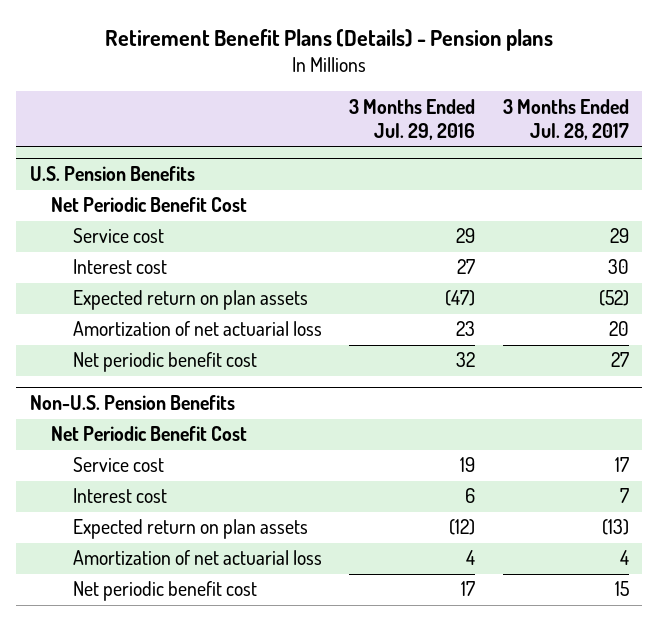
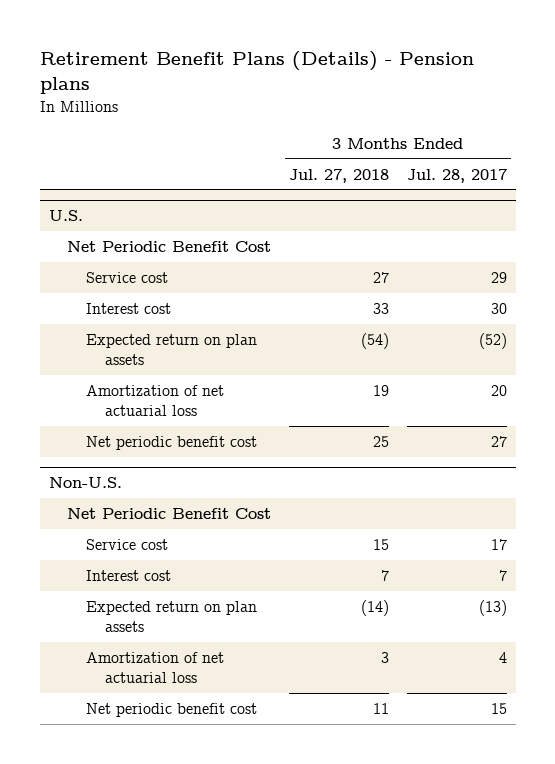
[349,98,476,140] 3 Months Ended Jul. 29, 2016 -> none
none -> [289,168,390,183] Jul. 27, 2018
[29,166,195,182] U.S. Pension Benefits -> [48,210,83,222] U.S.
[29,395,235,411] Non-U.S. Pension Benefits -> [48,477,122,489] Non-U.S.

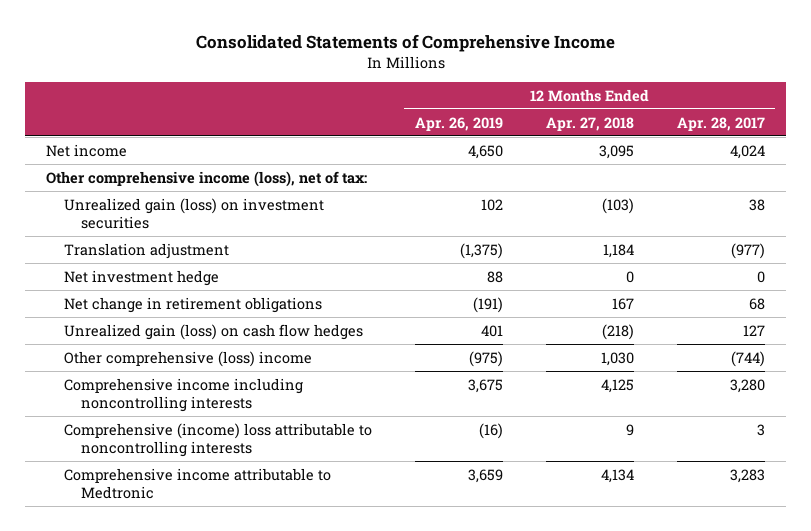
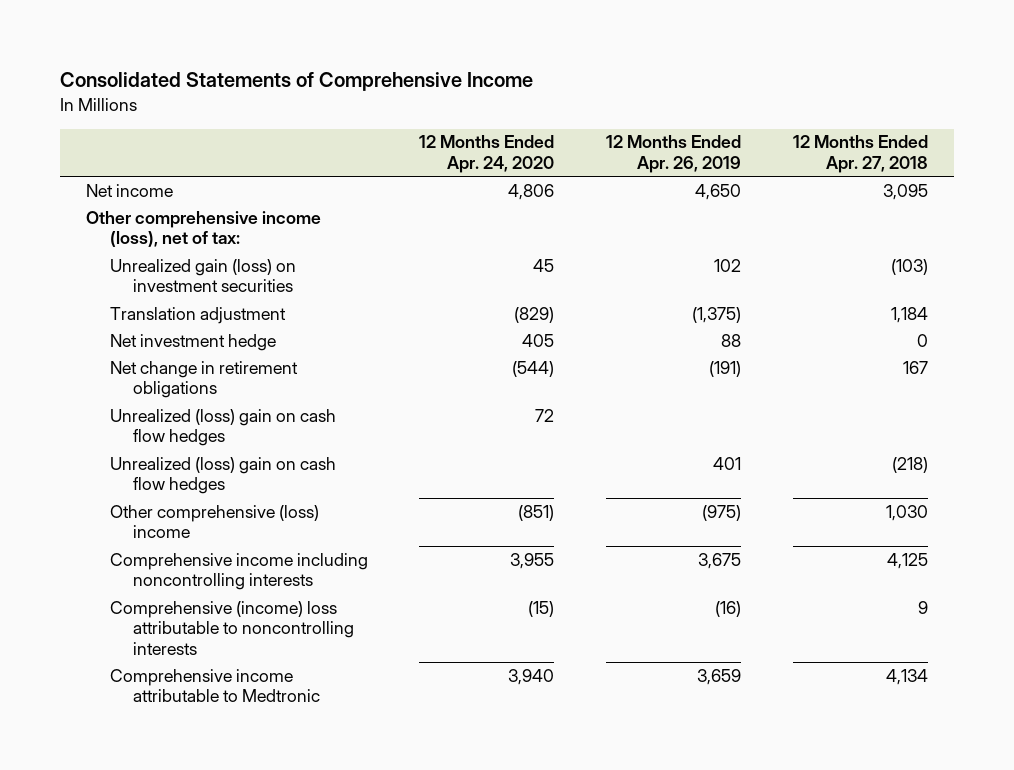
[676,116,765,131] Apr. 28, 2017 -> none
none -> [419,135,555,173] 12 Months Ended Apr. 24, 2020
none -> [109,408,336,447] Unrealized (loss) gain on cash flow hedges
[63,323,363,340] Unrealized gain (loss) on cash flow hedges -> [109,456,336,495] Unrealized (loss) gain on cash flow hedges

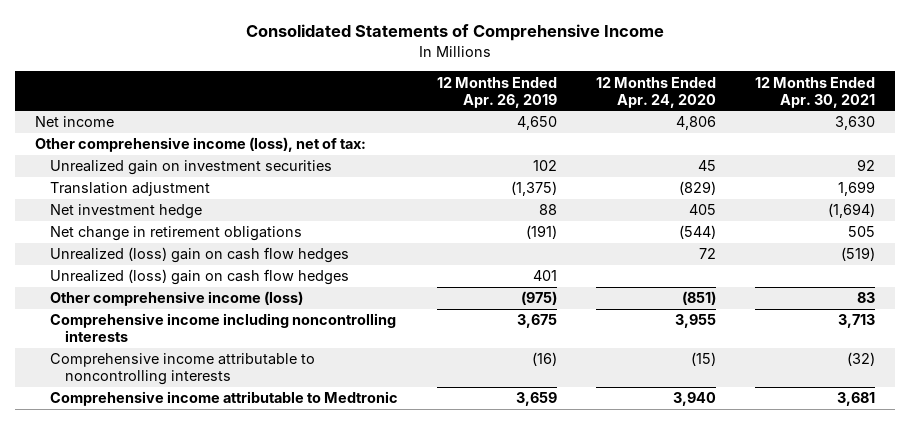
[793,135,929,173] 12 Months Ended Apr. 27, 2018 -> none
none -> [755,76,876,108] 12 Months Ended Apr. 30, 2021
[109,258,296,293] Unrealized gain (loss) on investment securities -> [49,160,332,176] Unrealized gain on investment securities
[109,504,319,539] Other comprehensive (loss) income -> [49,291,303,307] Other comprehensive income (loss)
[109,600,354,655] Comprehensive (income) loss attributable to noncontrolling interests -> [49,353,315,386] Comprehensive income attributable to noncontrolling interests

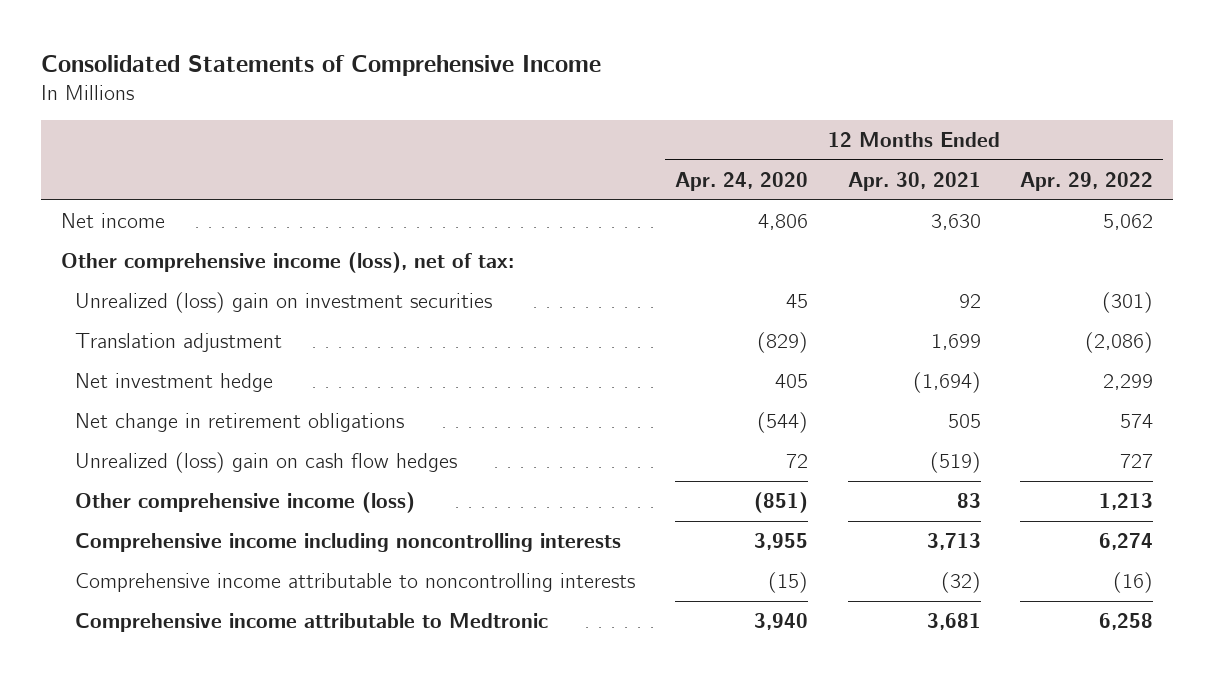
[437,76,558,108] 12 Months Ended Apr. 26, 2019 -> none
none -> [1020,171,1154,191] Apr. 29, 2022
[49,160,332,176] Unrealized gain on investment securities -> [75,291,493,313] Unrealized (loss) gain on investment securities
[49,269,349,286] Unrealized (loss) gain on cash flow hedges -> none

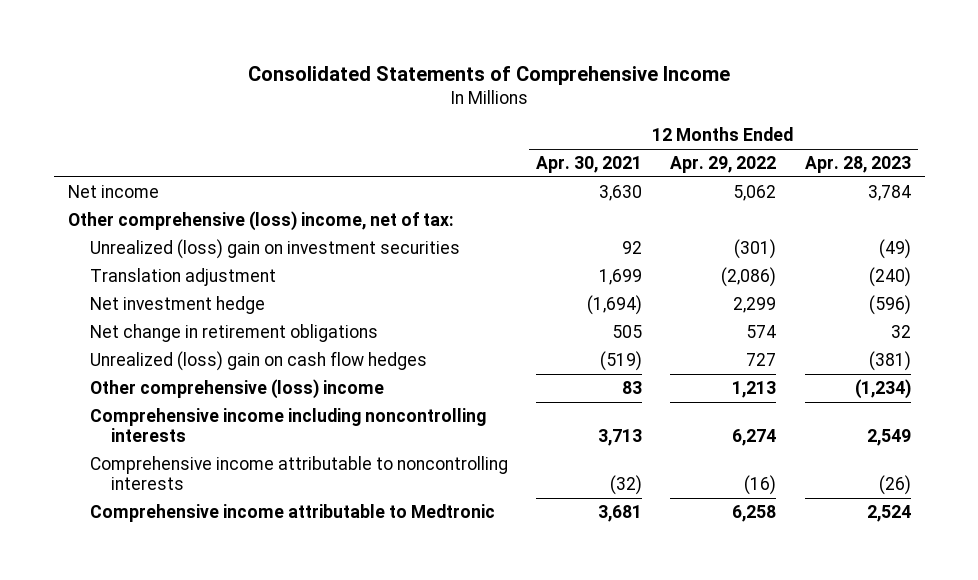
[674,171,808,191] Apr. 24, 2020 -> none
none -> [804,156,911,174] Apr. 28, 2023
[60,251,514,273] Other comprehensive income (loss), net of tax: -> [67,210,454,231] Other comprehensive (loss) income, net of tax:
[75,491,416,513] Other comprehensive income (loss) -> [89,378,384,399] Other comprehensive (loss) income

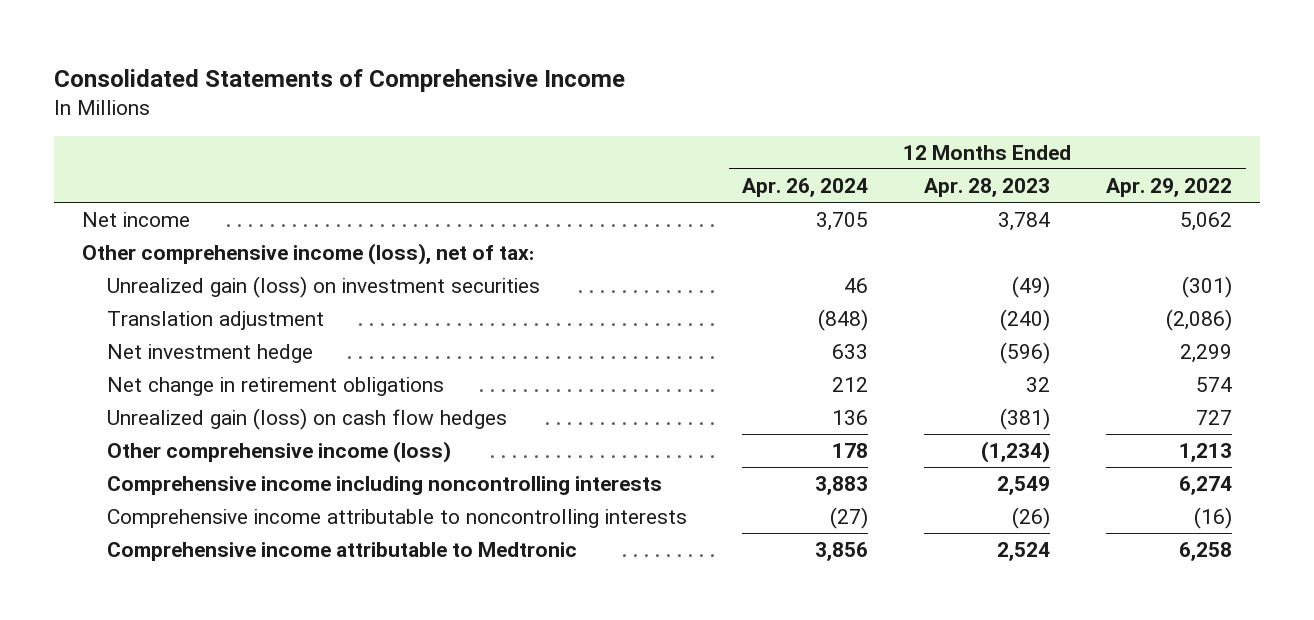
[535,156,642,174] Apr. 30, 2021 -> none
none -> [742,178,869,198] Apr. 26, 2024
[67,210,454,231] Other comprehensive (loss) income, net of tax: -> [82,243,535,266] Other comprehensive income (loss), net of tax:
[89,238,460,259] Unrealized (loss) gain on investment securities -> [106,276,540,299] Unrealized gain (loss) on investment securities
[89,350,427,371] Unrealized (loss) gain on cash flow hedges -> [106,408,507,431] Unrealized gain (loss) on cash flow hedges
[89,378,384,399] Other comprehensive (loss) income -> [106,441,451,464] Other comprehensive income (loss)

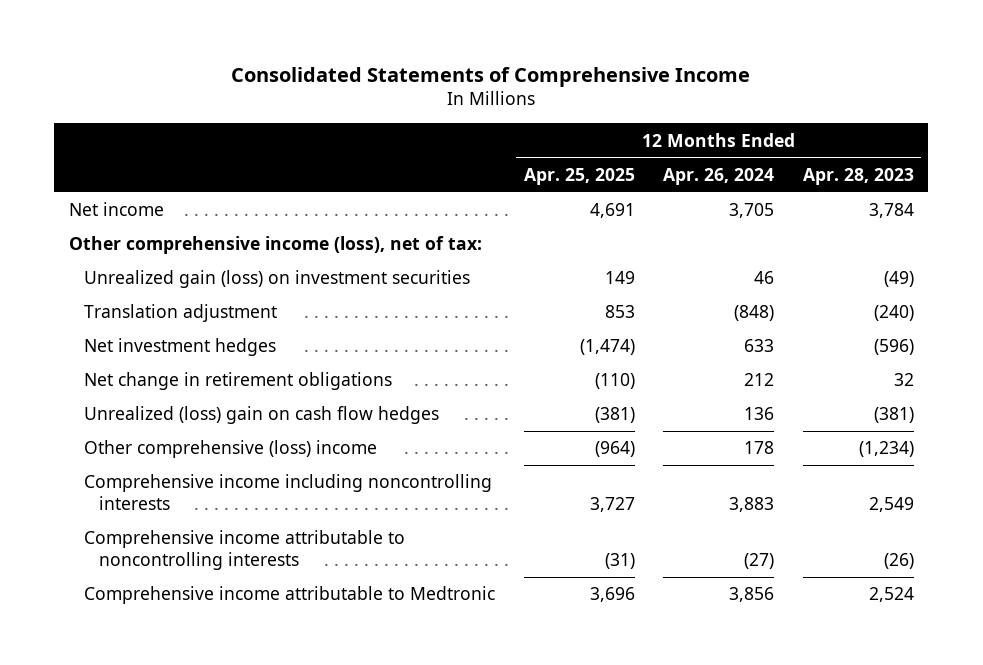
[1106,178,1233,198] Apr. 29, 2022 -> none
none -> [523,167,635,185] Apr. 25, 2025
[106,344,313,364] Net investment hedge -> [84,338,277,357] Net investment hedges
[106,408,507,431] Unrealized gain (loss) on cash flow hedges -> [84,406,440,425] Unrealized (loss) gain on cash flow hedges
[106,441,451,464] Other comprehensive income (loss) -> [84,440,378,459] Other comprehensive (loss) income

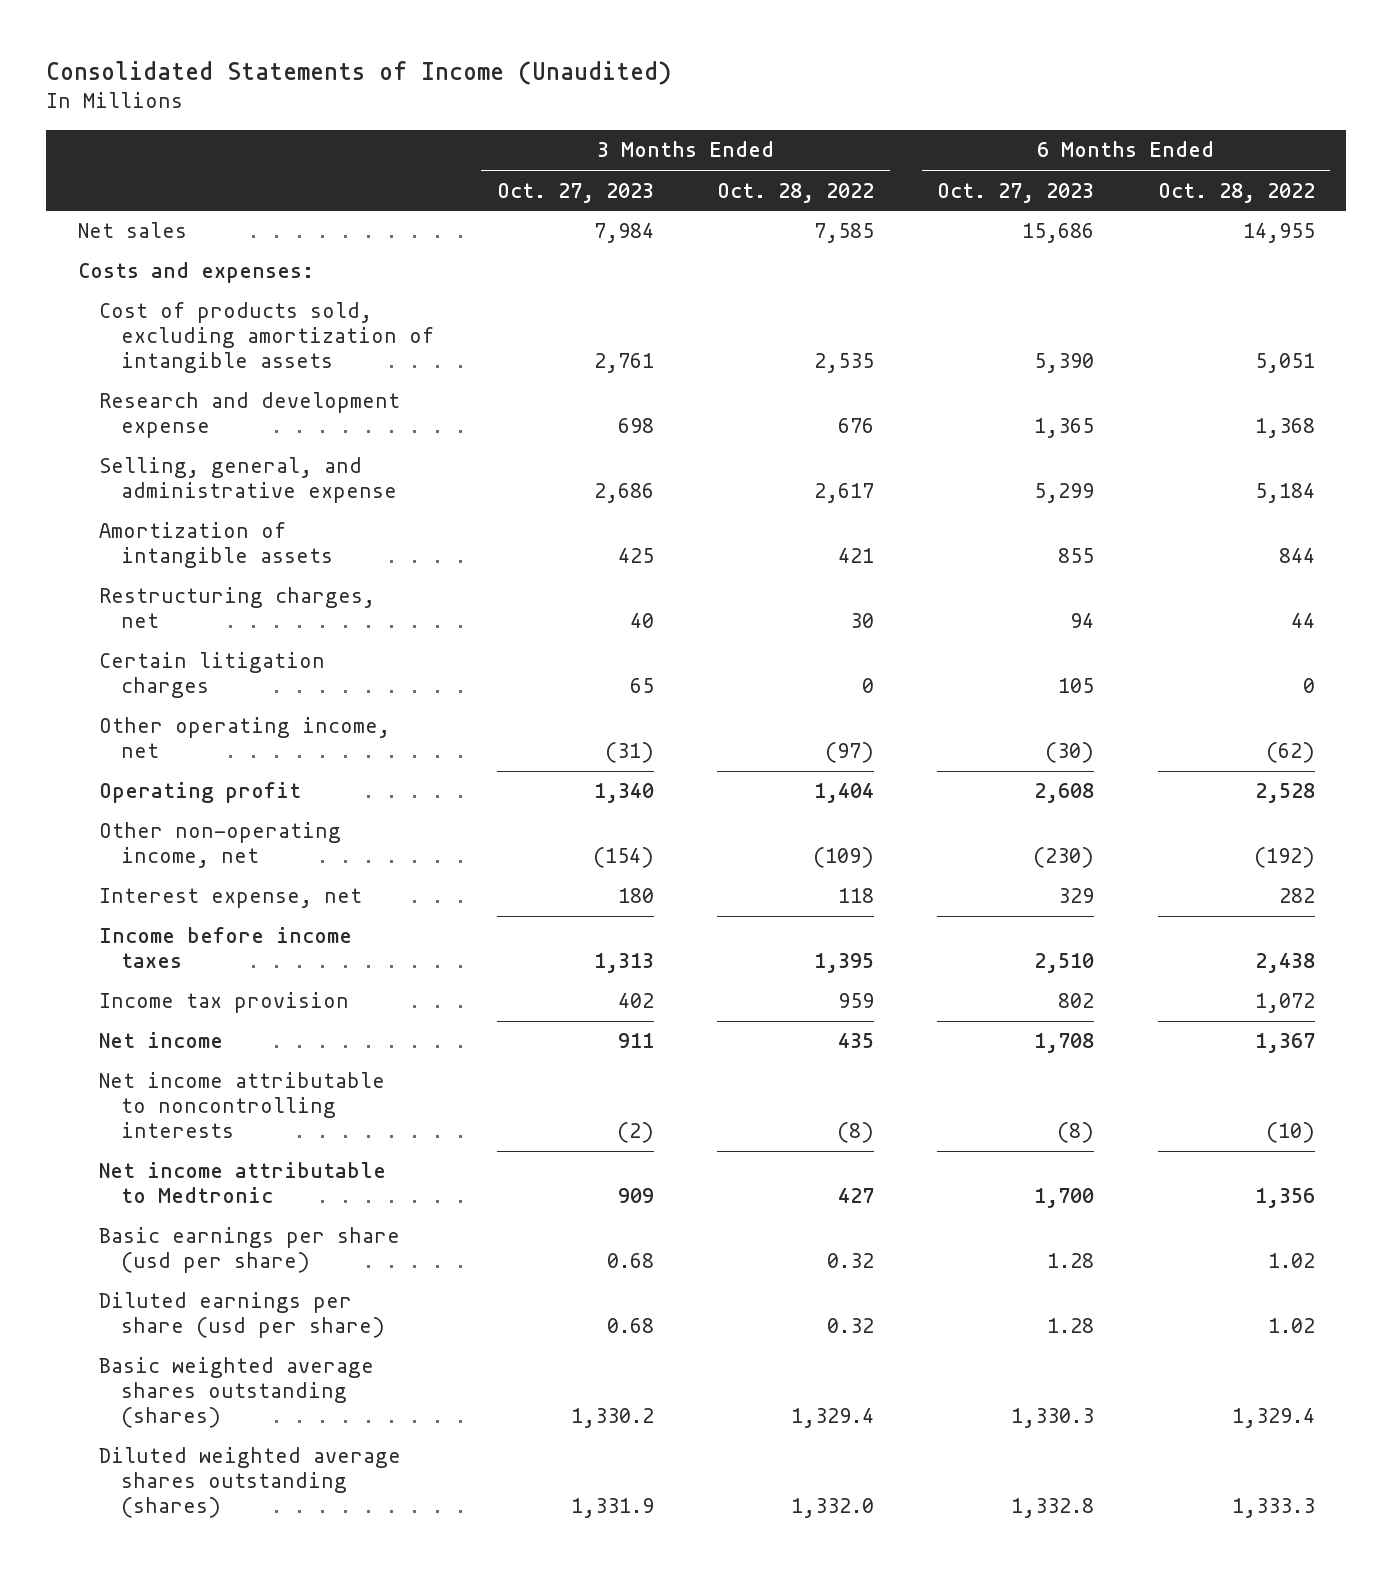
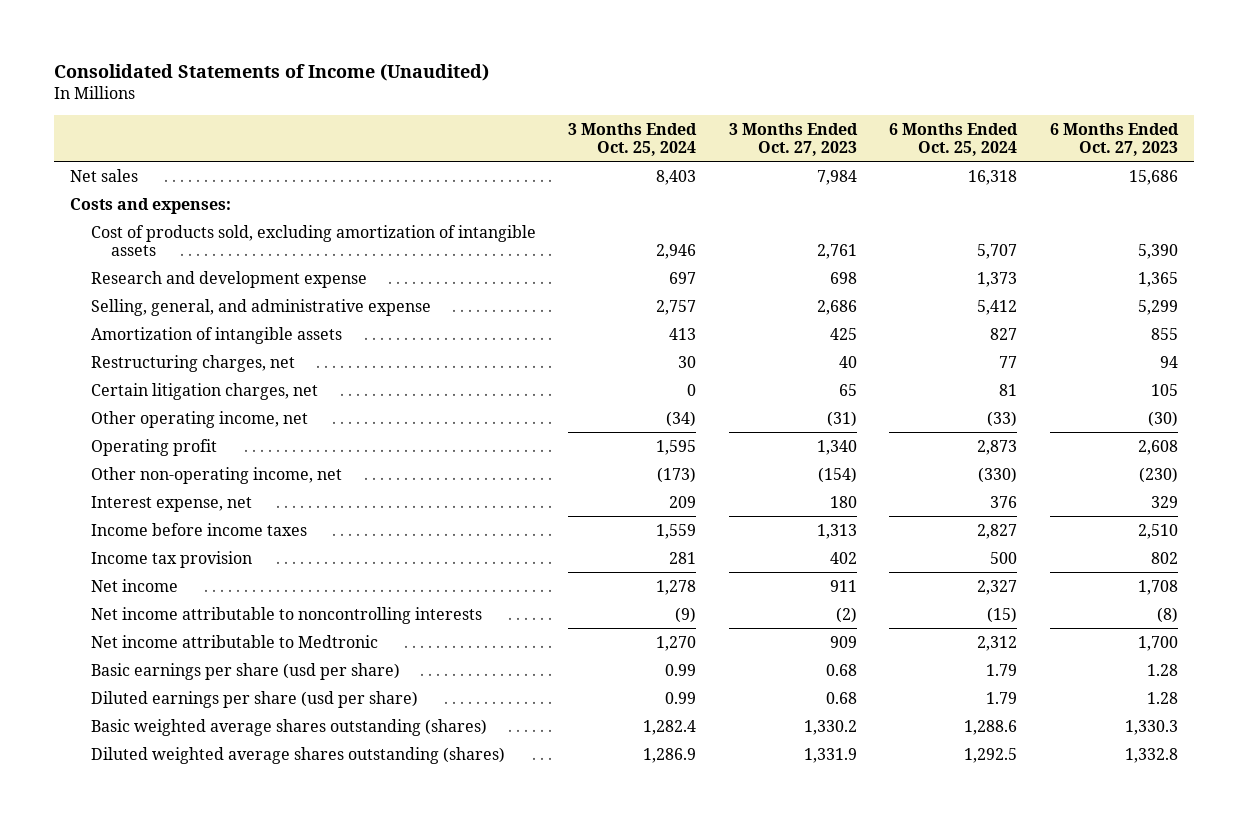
[717,182,875,203] Oct. 28, 2022 -> none
[1157,182,1315,203] Oct. 28, 2022 -> none
none -> [568,122,698,157] 3 Months Ended Oct. 25, 2024
none -> [889,122,1019,157] 6 Months Ended Oct. 25, 2024
[99,652,326,699] Certain litigation charges -> [90,382,318,400] Certain litigation charges, net

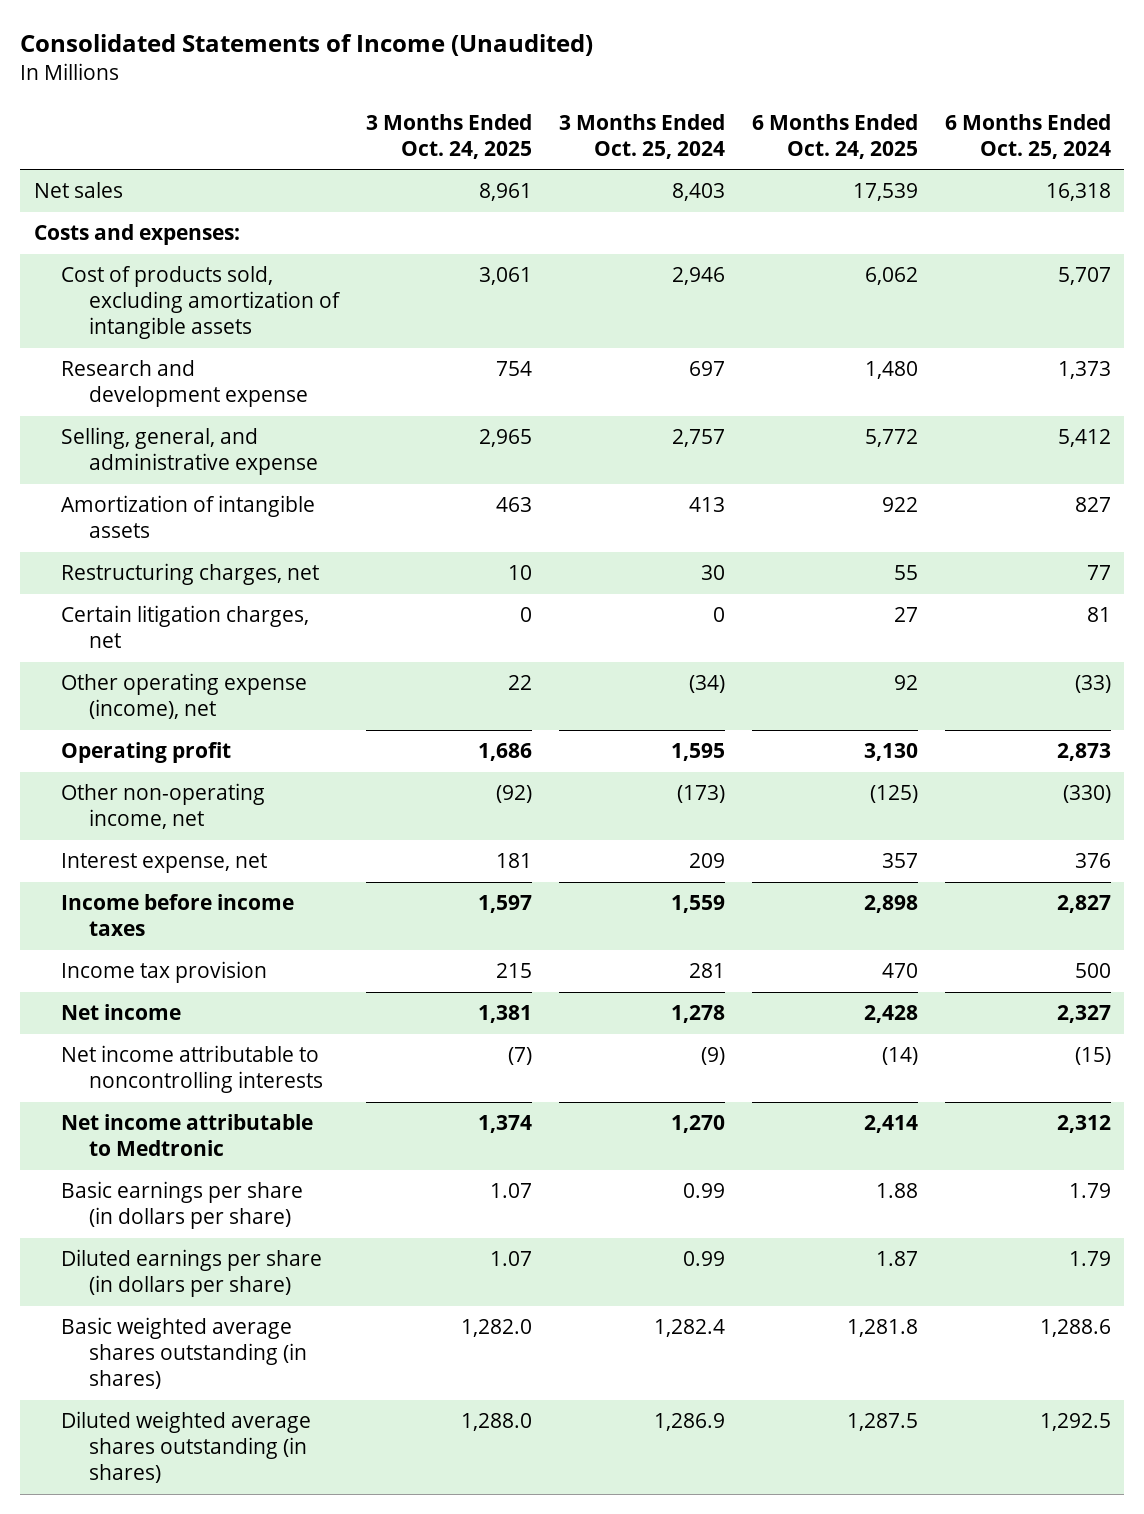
[728,122,858,157] 3 Months Ended Oct. 27, 2023 -> none
[1049,122,1179,157] 6 Months Ended Oct. 27, 2023 -> none
none -> [365,113,532,159] 3 Months Ended Oct. 24, 2025
none -> [751,113,918,159] 6 Months Ended Oct. 24, 2025
[90,410,308,428] Other operating income, net -> [61,673,308,720] Other operating expense (income), net
[90,662,400,680] Basic earnings per share (usd per share) -> [61,1181,304,1230] Basic earnings per share (in dollars per share)
[90,690,418,708] Diluted earnings per share (usd per share) -> [61,1249,323,1298] Diluted earnings per share (in dollars per share)
[90,718,487,736] Basic weighted average shares outstanding (shares) -> [61,1317,307,1390] Basic weighted average shares outstanding (in shares)
[90,746,505,764] Diluted weighted average shares outstanding (shares) -> [61,1411,312,1484] Diluted weighted average shares outstanding (in shares)

